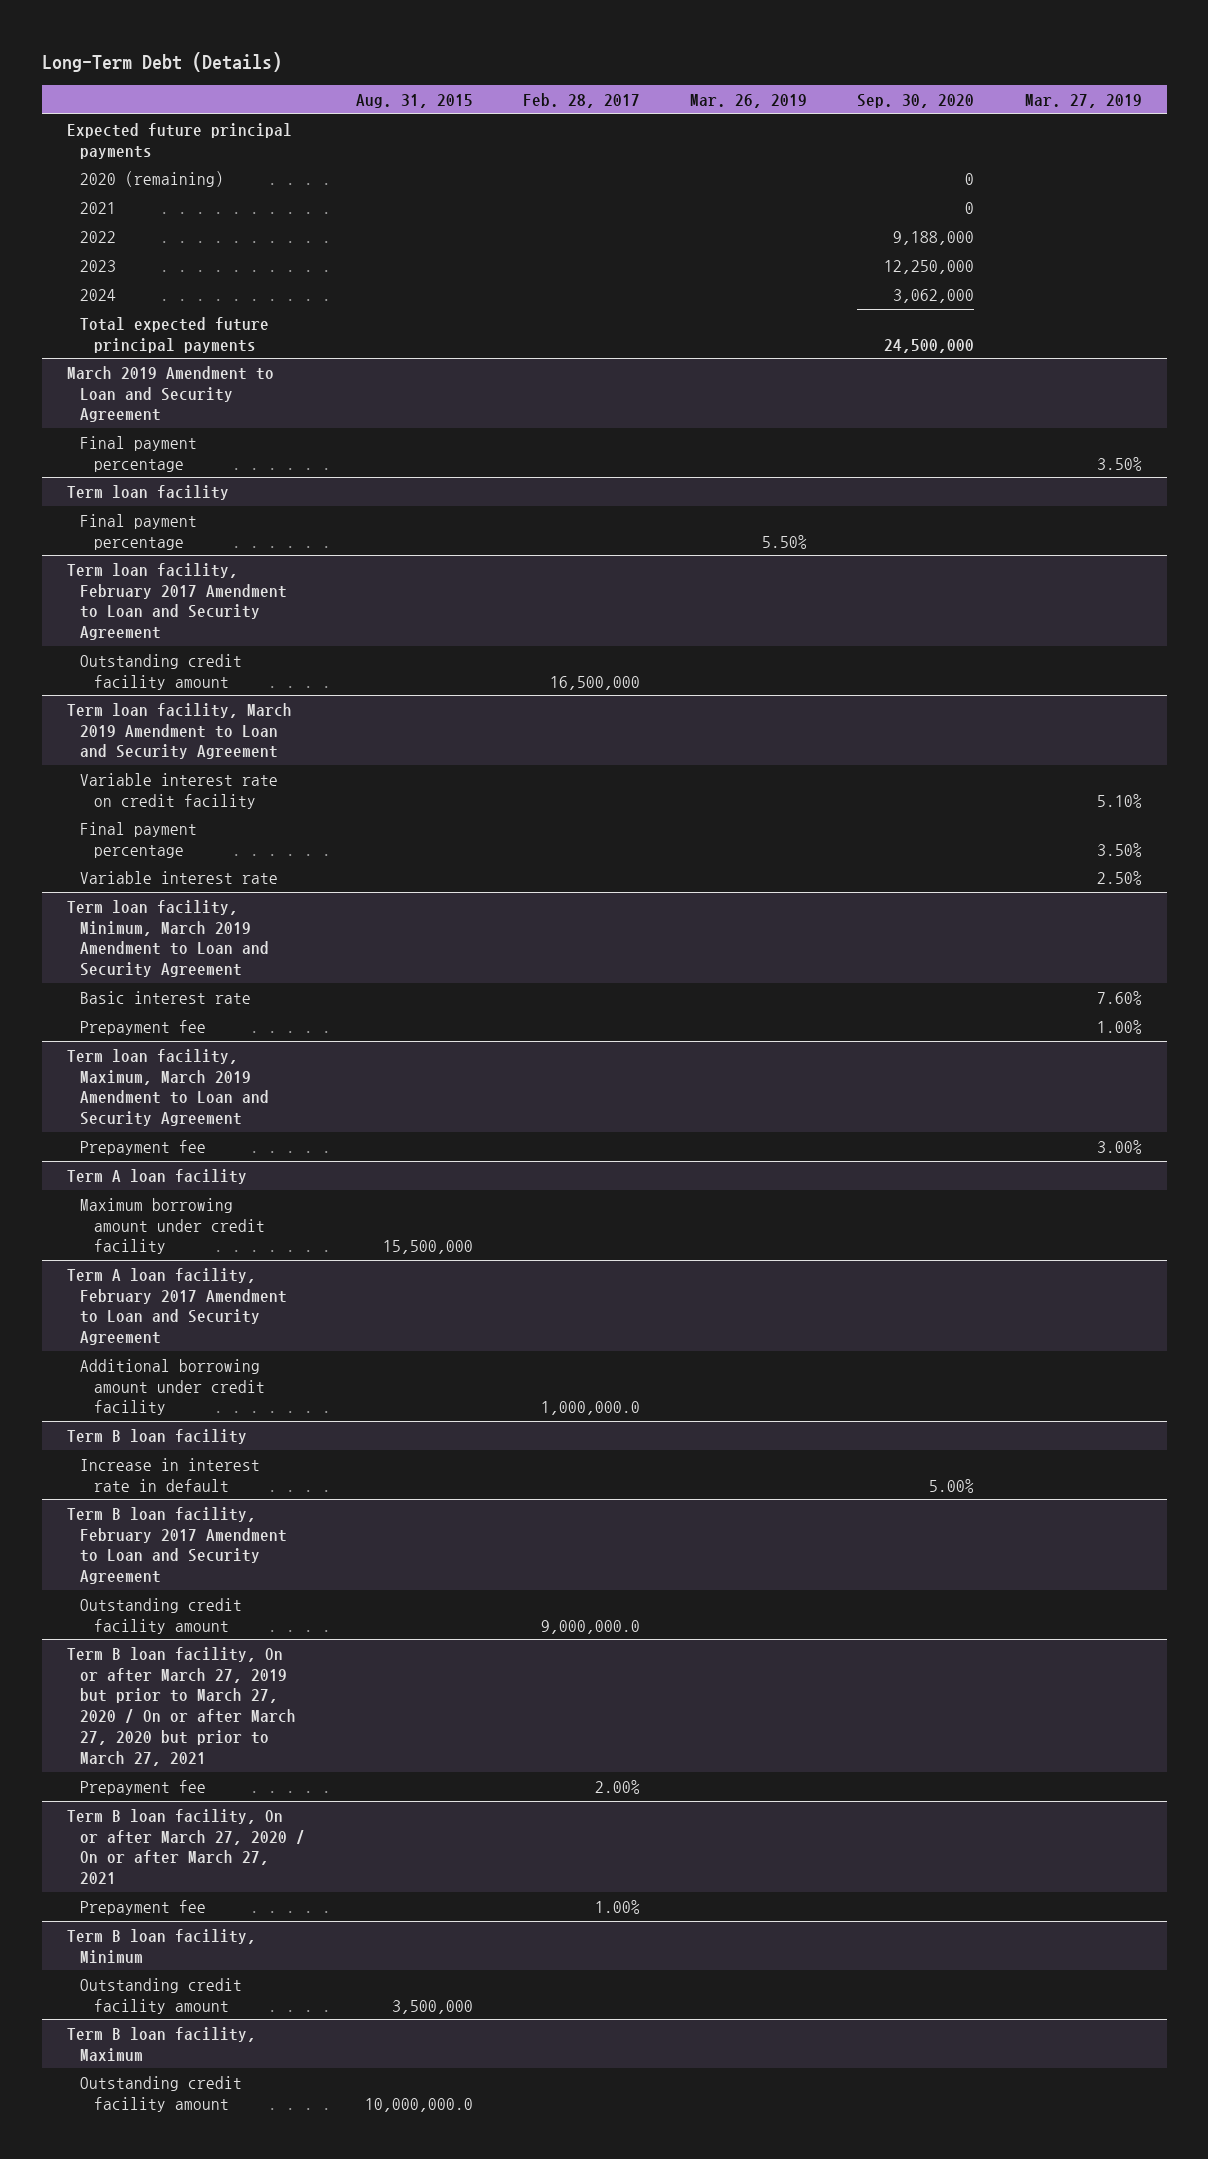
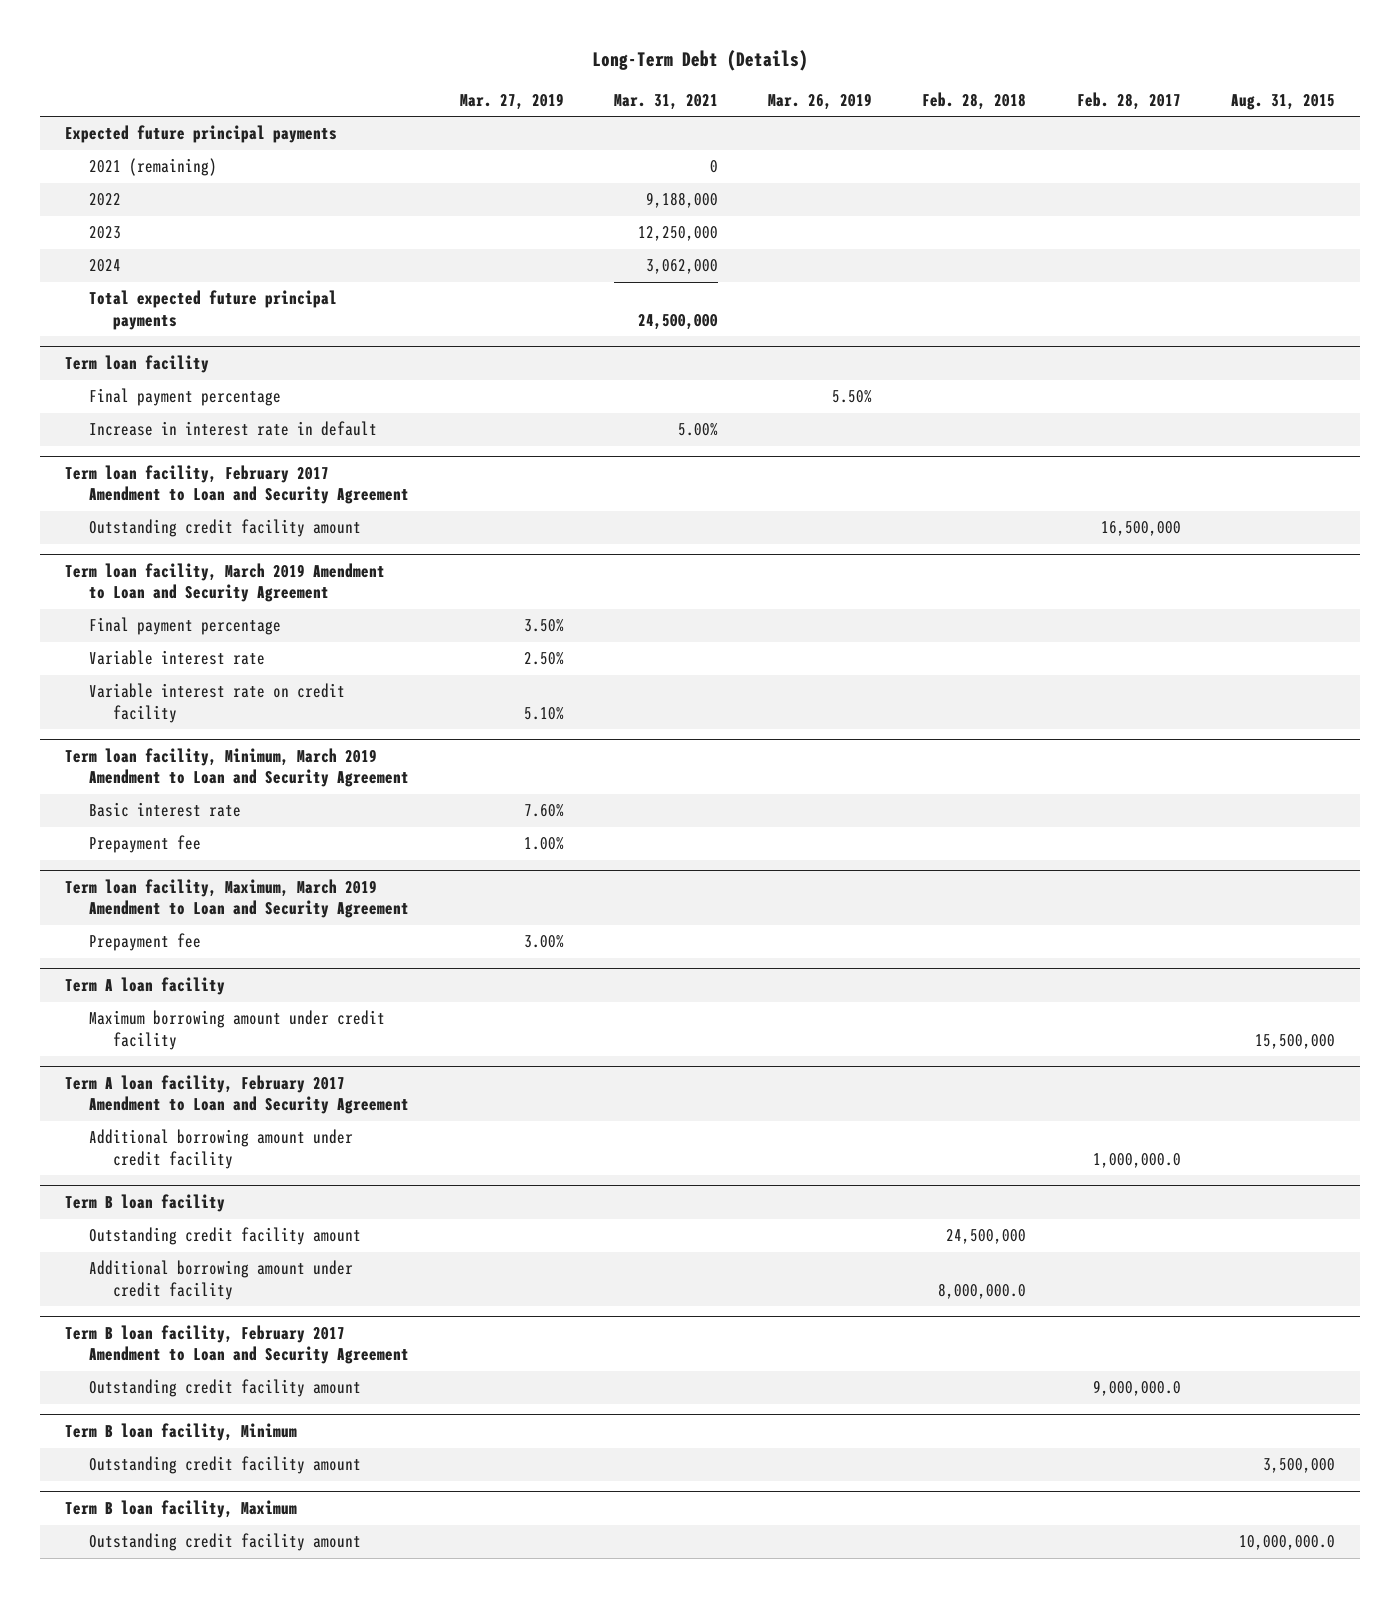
[857,94,975,109] Sep. 30, 2020 -> none
none -> [613,93,718,110] Mar. 31, 2021
none -> [922,91,1027,110] Feb. 28, 2018
[80,201,117,214] 2021 -> none
[80,170,225,187] 2020 (remaining) -> [89,158,218,177] 2021 (remaining)
[66,365,274,423] March 2019 Amendment to Loan and Security Agreement -> none
[80,435,198,472] Final payment percentage -> none
none -> [89,421,378,437] Increase in interest rate in default
[80,772,279,809] Variable interest rate on credit facility -> [89,683,346,723] Variable interest rate on credit facility
[80,1457,261,1492] Increase in interest rate in default -> none
none -> [89,1227,362,1246] Outstanding credit facility amount
none -> [89,1260,354,1300] Additional borrowing amount under credit facility
[66,1646,297,1766] Term B loan facility, On or after March 27, 2019 but prior to March 27, 2020 / On or after March 27, 2020 but prior to March 27, 2021 -> none
[80,1779,207,1795] Prepayment fee -> none
[66,1808,306,1885] Term B loan facility, On or after March 27, 2020 / On or after March 27, 2021 -> none
[80,1899,207,1915] Prepayment fee -> none

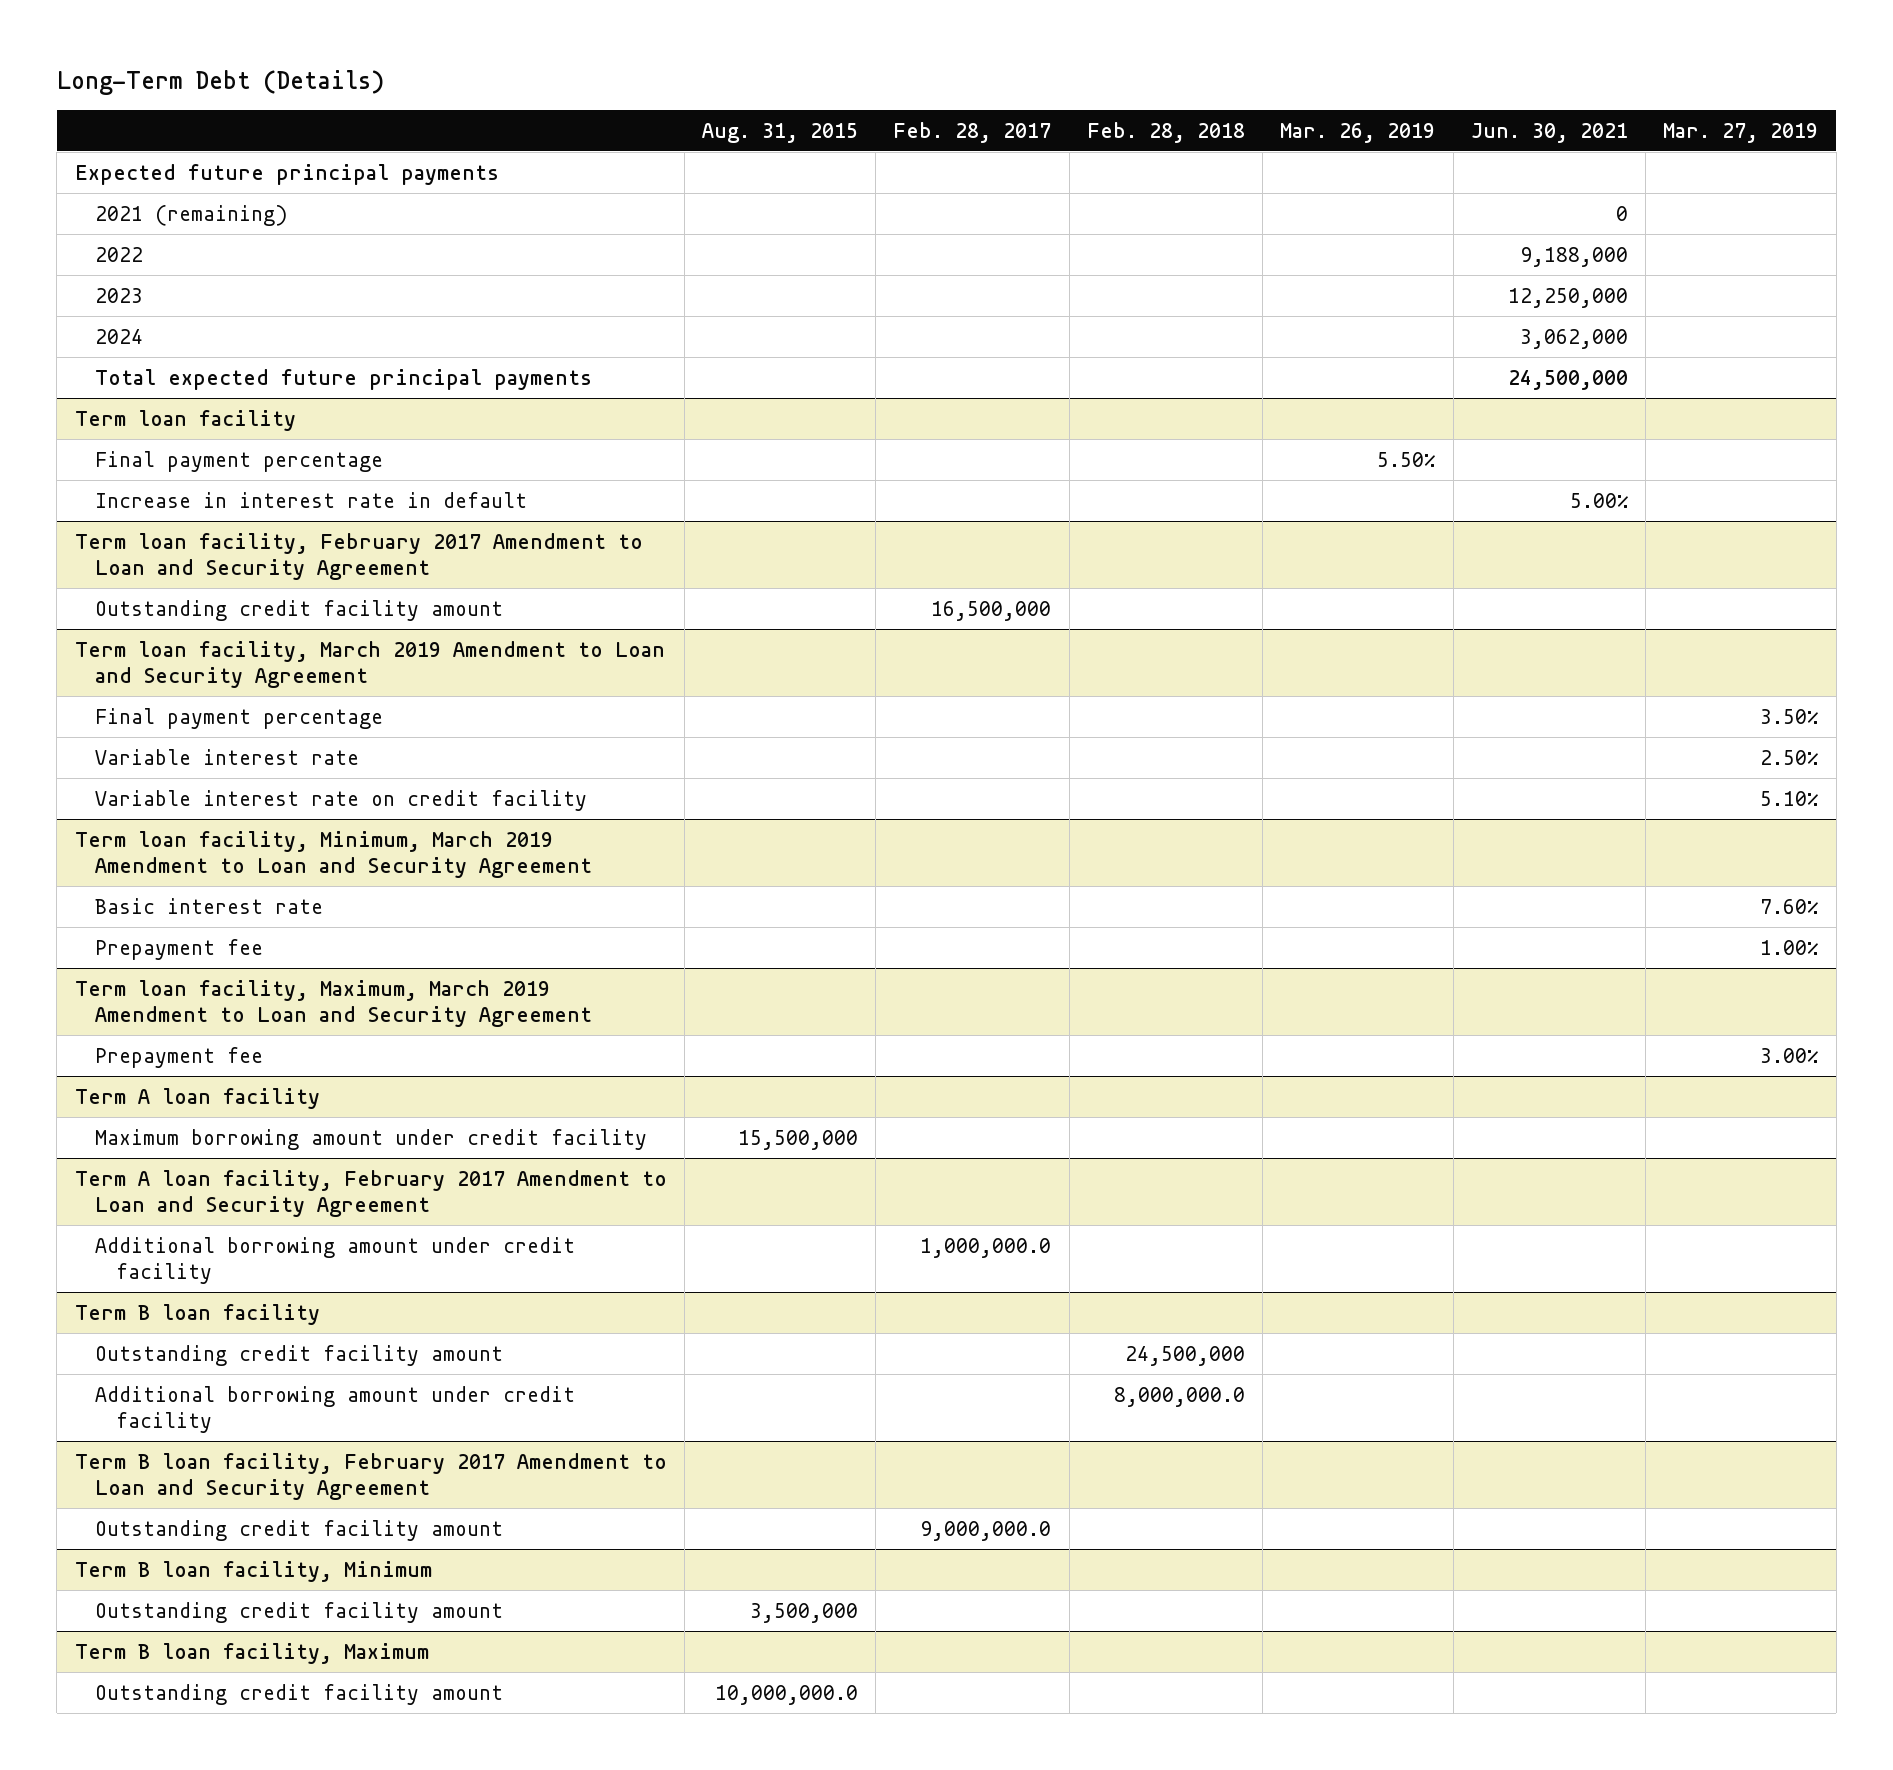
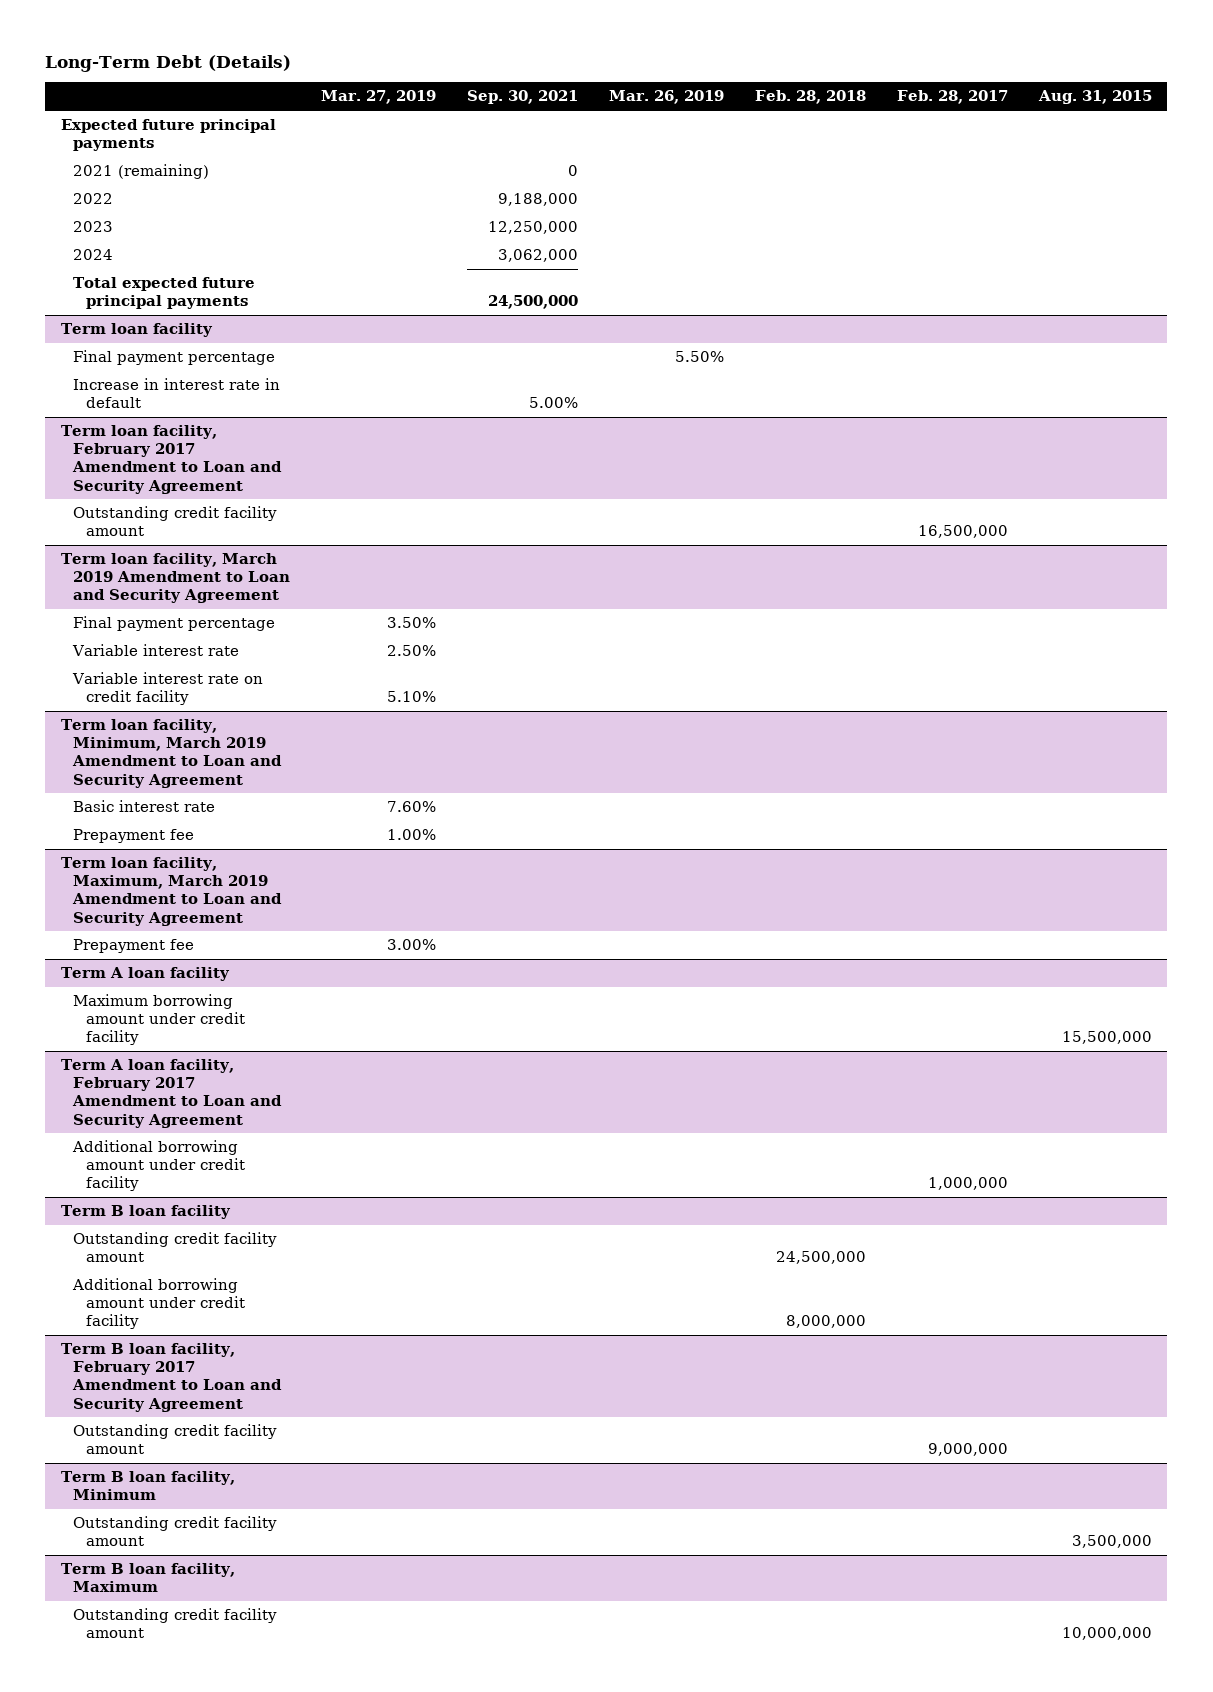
[1470,122,1628,143] Jun. 30, 2021 -> none
none -> [467,90,579,105] Sep. 30, 2021
[920,1237,1052,1258] 1,000,000.0 -> [928,1177,1009,1191] 1,000,000
[1113,1386,1245,1407] 8,000,000.0 -> [786,1315,867,1329] 8,000,000
[920,1520,1052,1541] 9,000,000.0 -> [928,1443,1009,1457] 9,000,000
[714,1684,858,1705] 10,000,000.0 -> [1061,1627,1152,1641] 10,000,000

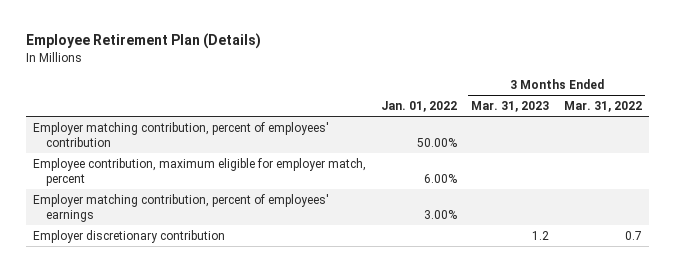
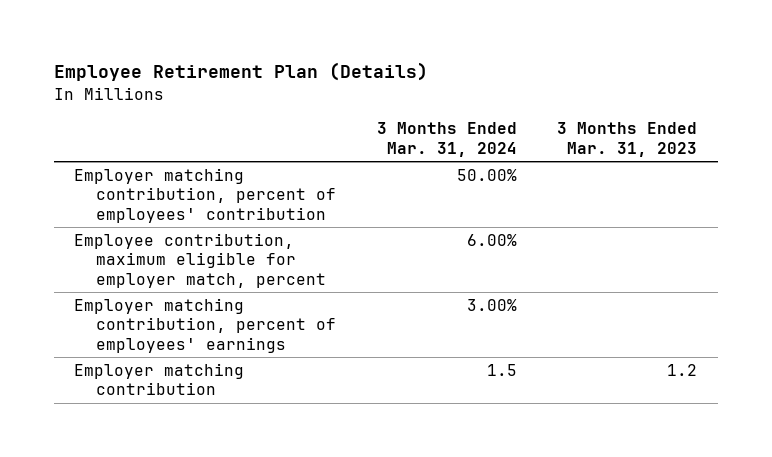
[380,101,457,113] Jan. 01, 2022 -> none
[563,101,642,113] Mar. 31, 2022 -> none
none -> [376,122,517,157] 3 Months Ended Mar. 31, 2024
[33,229,226,243] Employer discretionary contribution -> [74,363,245,396] Employer matching contribution

